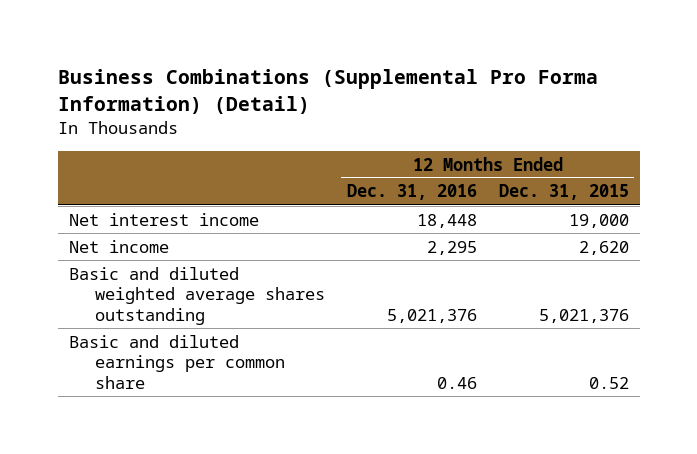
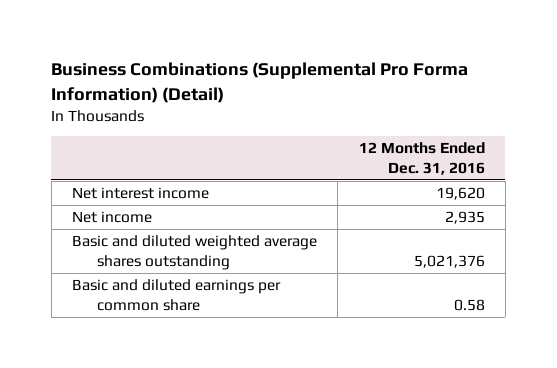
[498,184,629,201] Dec. 31, 2015 -> none
[416,213,477,228] 18,448 -> [435,187,485,201] 19,620
[426,240,477,255] 2,295 -> [444,211,485,225] 2,935
[436,377,477,390] 0.46 -> [453,298,485,311] 0.58

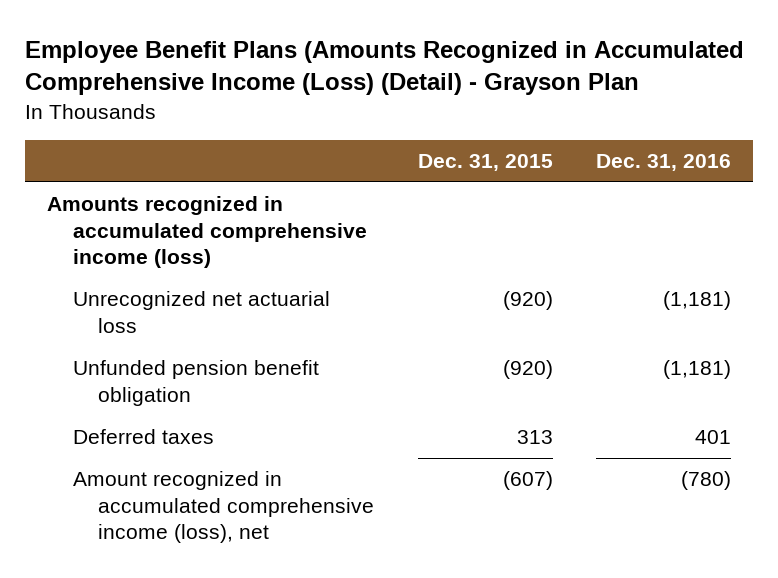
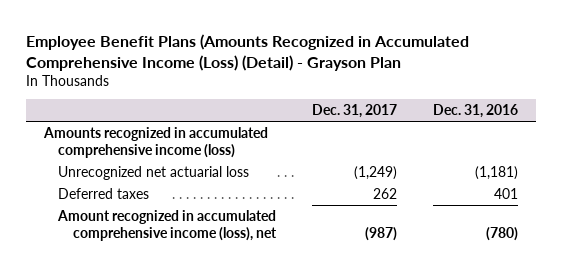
[417,154,553,172] Dec. 31, 2015 -> none
none -> [312,104,398,119] Dec. 31, 2017
[72,360,319,406] Unfunded pension benefit obligation -> none

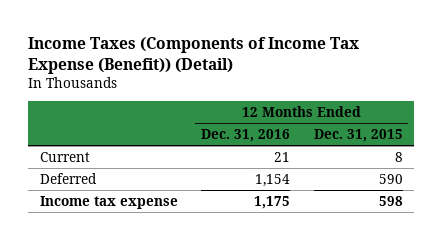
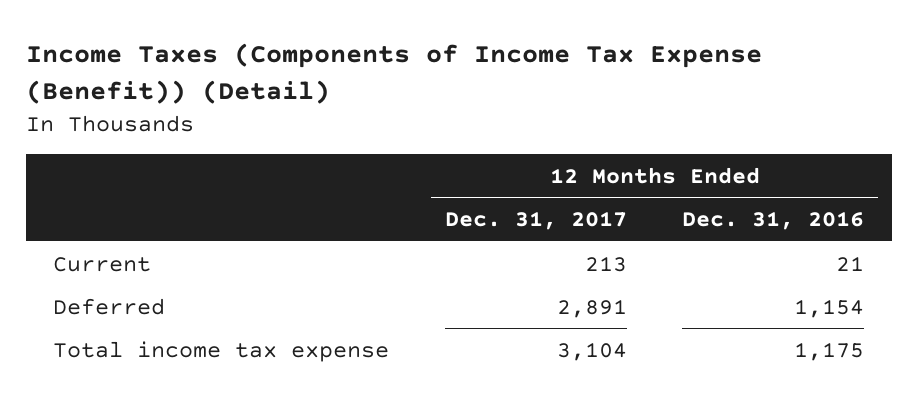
[313,128,403,142] Dec. 31, 2015 -> none
none -> [444,211,627,231] Dec. 31, 2017
[39,195,178,209] Income tax expense -> [53,340,390,362] Total income tax expense

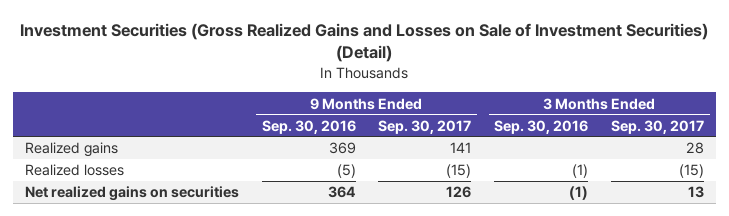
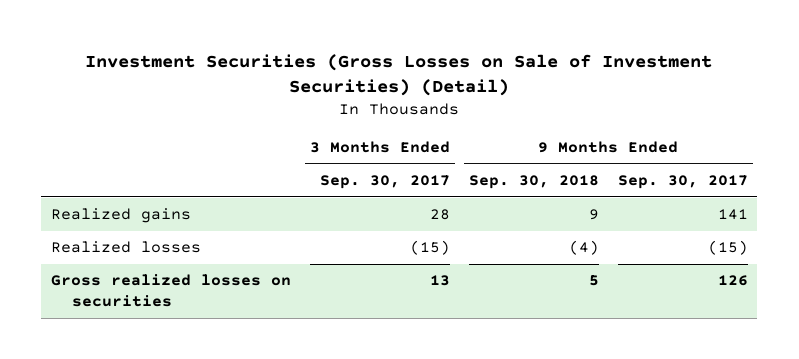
[20,22,709,63] Investment Securities (Gross Realized Gains and Losses on Sale of Investment Securities) (Detail) -> [85,53,713,96] Investment Securities (Gross Losses on Sale of Investment Securities) (Detail)
[261,119,356,134] Sep. 30, 2016 -> none
[494,119,589,134] Sep. 30, 2016 -> none
none -> [468,175,599,190] Sep. 30, 2018
[24,186,239,202] Net realized gains on securities -> [50,274,291,308] Gross realized losses on securities

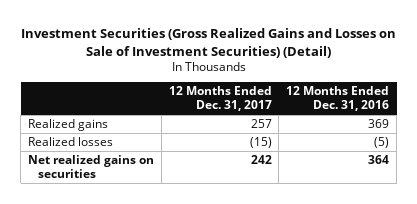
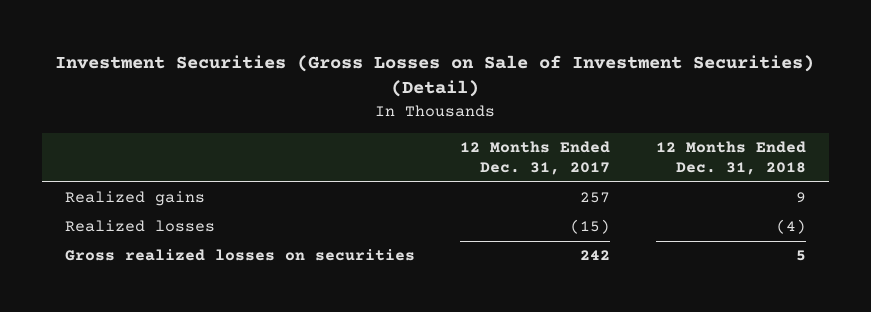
[20,28,396,58] Investment Securities (Gross Realized Gains and Losses on Sale of Investment Securities) (Detail) -> [55,54,815,98] Investment Securities (Gross Losses on Sale of Investment Securities) (Detail)
[286,86,390,112] 12 Months Ended Dec. 31, 2016 -> none
none -> [656,140,807,176] 12 Months Ended Dec. 31, 2018
[27,155,154,179] Net realized gains on securities -> [64,249,415,262] Gross realized losses on securities

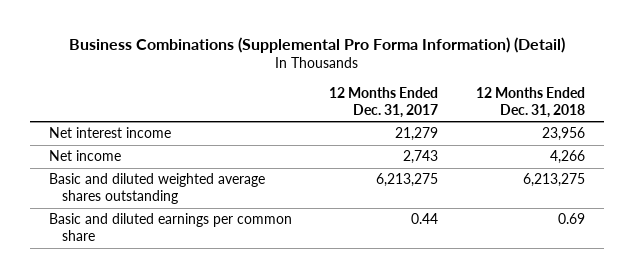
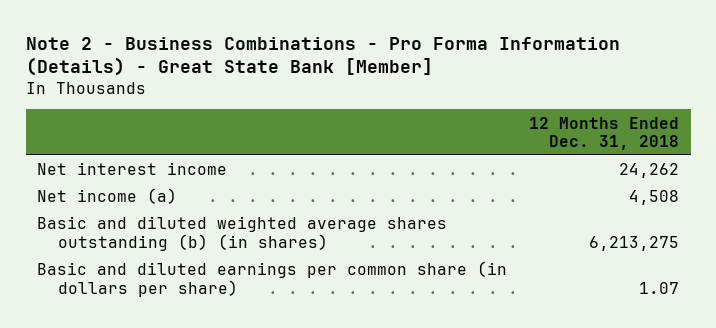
[68,37,565,54] Business Combinations (Supplemental Pro Forma Information) (Detail) -> [25,36,620,77] Note 2 - Business Combinations - Pro Forma Information (Details) - Great State Bank [Member]
[329,86,439,118] 12 Months Ended Dec. 31, 2017 -> none
[542,127,586,142] 23,956 -> [619,163,680,179] 24,262
[48,150,121,162] Net income -> [37,188,178,205] Net income (a)
[550,150,586,165] 4,266 -> [629,190,680,206] 4,508
[48,173,265,204] Basic and diluted weighted average shares outstanding -> [37,216,448,251] Basic and diluted weighted average shares outstanding (b) (in shares)
[48,213,292,241] Basic and diluted earnings per common share -> [37,261,508,297] Basic and diluted earnings per common share (in dollars per share)
[558,213,586,225] 0.69 -> [639,281,680,294] 1.07

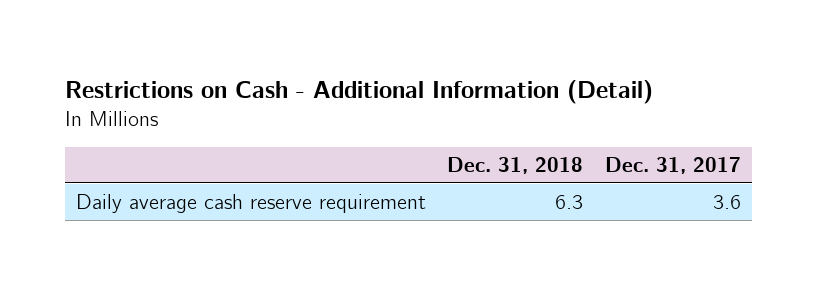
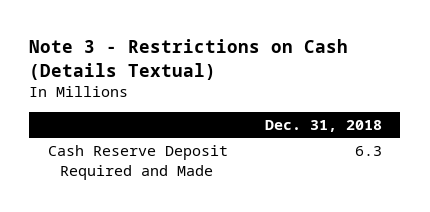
[65,79,654,104] Restrictions on Cash - Additional Information (Detail) -> [29,38,349,80] Note 3 - Restrictions on Cash (Details Textual)
[604,156,741,174] Dec. 31, 2017 -> none
[75,194,426,214] Daily average cash reserve requirement -> [47,144,228,180] Cash Reserve Deposit Required and Made

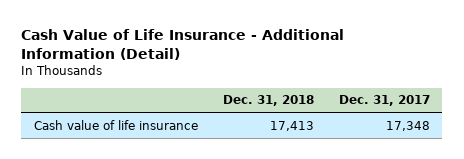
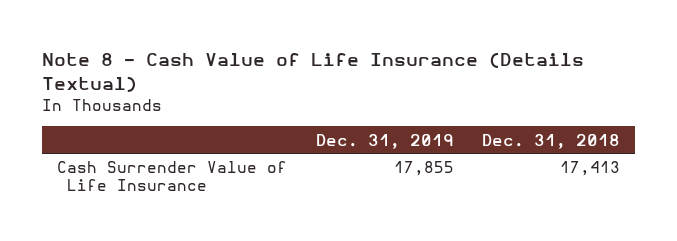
[21,29,345,61] Cash Value of Life Insurance - Additional Information (Detail) -> [42,51,585,92] Note 8 - Cash Value of Life Insurance (Details Textual)
[338,95,430,107] Dec. 31, 2017 -> none
none -> [315,133,454,149] Dec. 31, 2019
[33,119,198,130] Cash value of life insurance -> [56,161,287,192] Cash Surrender Value of Life Insurance

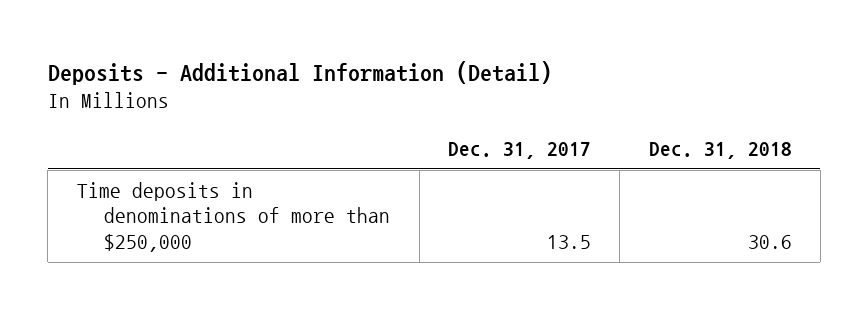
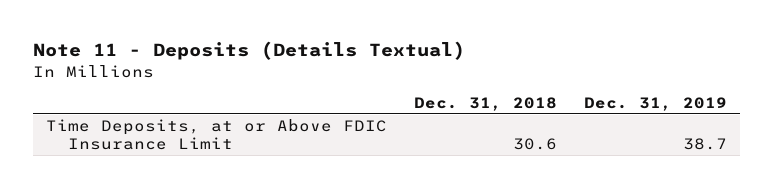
[47,60,552,85] Deposits - Additional Information (Detail) -> [32,41,465,61] Note 11 - Deposits (Details Textual)
[448,142,592,160] Dec. 31, 2017 -> none
none -> [584,97,728,112] Dec. 31, 2019
[76,181,391,252] Time deposits in denominations of more than $250,000 -> [46,119,388,151] Time Deposits, at or Above FDIC Insurance Limit

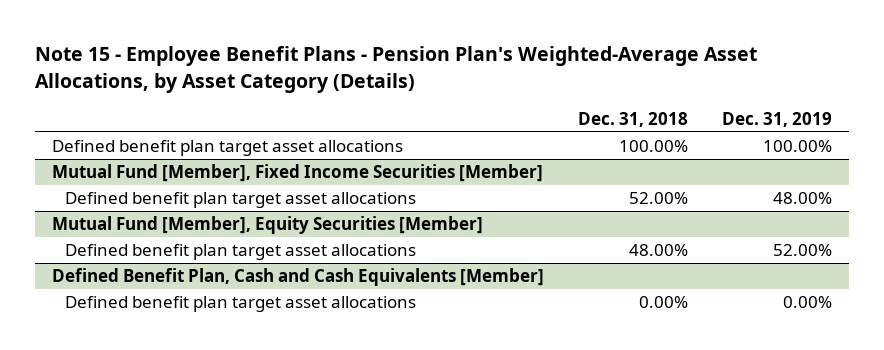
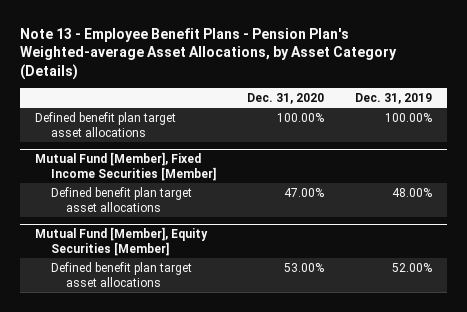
[34,46,757,94] Note 15 - Employee Benefit Plans - Pension Plan's Weighted-Average Asset Allocations, by Asset Category (Details) -> [19,27,397,81] Note 13 - Employee Benefit Plans - Pension Plan's Weighted-average Asset Allocations, by Asset Category (Details)
[577,111,688,127] Dec. 31, 2018 -> none
none -> [246,93,324,105] Dec. 31, 2020
[51,268,544,287] Defined Benefit Plan, Cash and Cash Equivalents [Member] -> none
[64,296,416,313] Defined benefit plan target asset allocations -> none

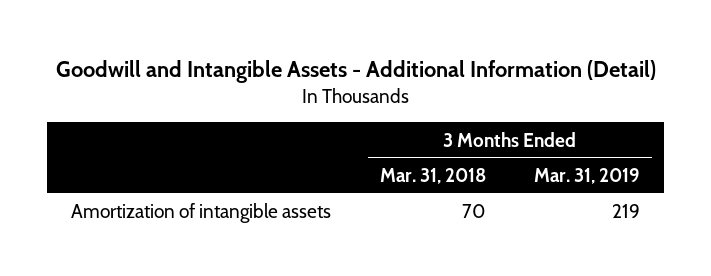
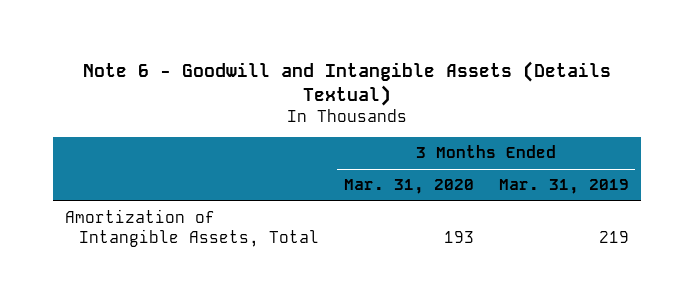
[55,60,656,84] Goodwill and Intangible Assets - Additional Information (Detail) -> [83,60,612,106] Note 6 - Goodwill and Intangible Assets (Details Textual)
[379,167,486,184] Mar. 31, 2018 -> none
none -> [343,179,474,195] Mar. 31, 2020
[71,203,332,224] Amortization of intangible assets -> [65,209,319,248] Amortization of Intangible Assets, Total

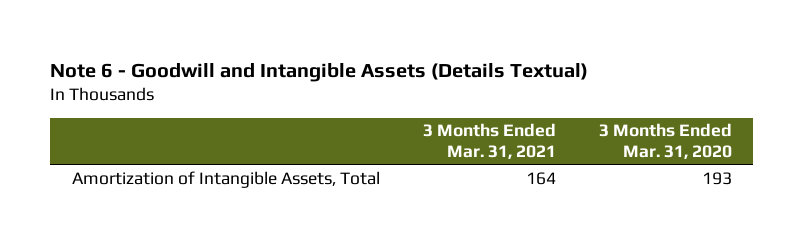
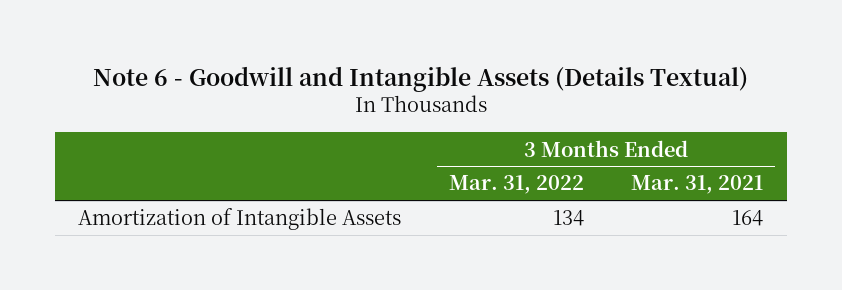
[598,123,732,159] 3 Months Ended Mar. 31, 2020 -> none
none -> [448,175,584,195] Mar. 31, 2022
[71,170,380,188] Amortization of Intangible Assets, Total -> [78,208,402,231] Amortization of Intangible Assets

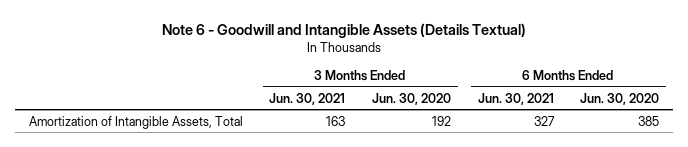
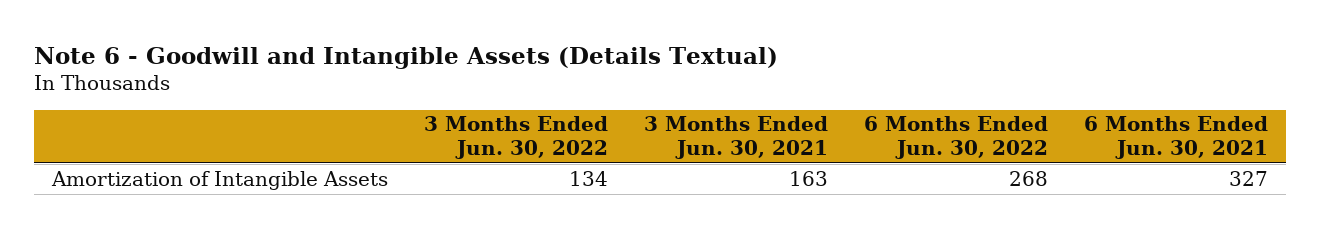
[371,92,451,105] Jun. 30, 2020 -> none
[580,92,660,105] Jun. 30, 2020 -> none
none -> [423,116,608,160] 3 Months Ended Jun. 30, 2022
none -> [863,116,1048,160] 6 Months Ended Jun. 30, 2022
[28,115,243,129] Amortization of Intangible Assets, Total -> [50,170,388,190] Amortization of Intangible Assets

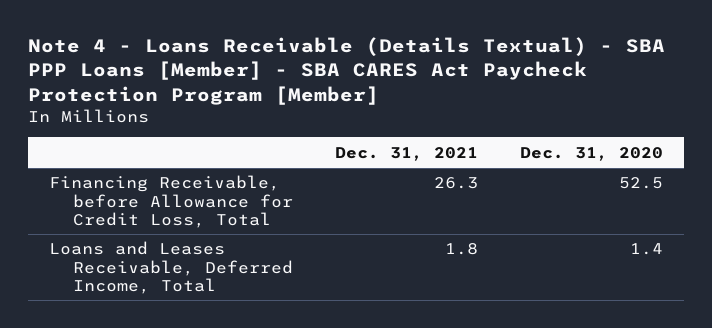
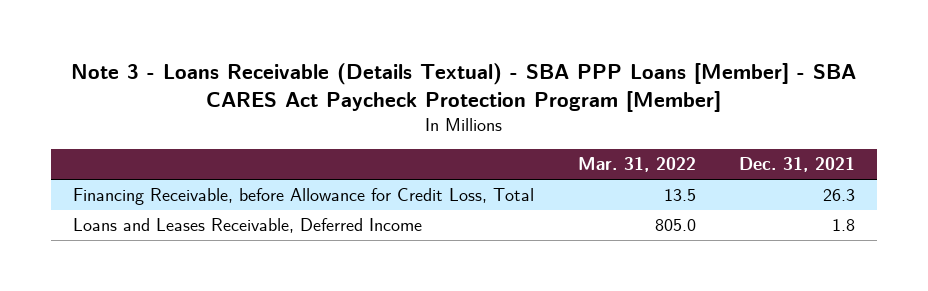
[27,37,665,105] Note 4 - Loans Receivable (Details Textual) - SBA PPP Loans [Member] - SBA CARES Act Paycheck Protection Program [Member] -> [71,62,857,112] Note 3 - Loans Receivable (Details Textual) - SBA PPP Loans [Member] - SBA CARES Act Paycheck Protection Program [Member]
[519,146,663,161] Dec. 31, 2020 -> none
none -> [577,157,696,173] Mar. 31, 2022
[48,241,294,295] Loans and Leases Receivable, Deferred Income, Total -> [72,218,422,234] Loans and Leases Receivable, Deferred Income

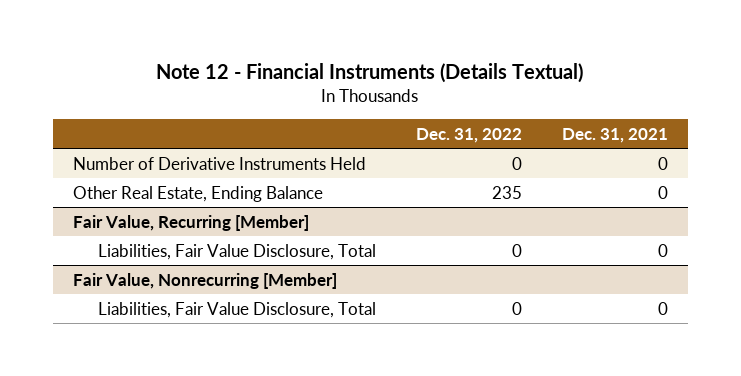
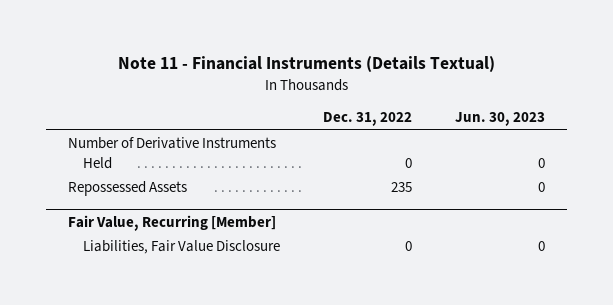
[156,63,584,84] Note 12 - Financial Instruments (Details Textual) -> [117,56,495,73] Note 11 - Financial Instruments (Details Textual)
[561,127,668,143] Dec. 31, 2021 -> none
none -> [455,112,546,127] Jun. 30, 2023
[73,185,324,202] Other Real Estate, Ending Balance -> [67,181,187,197] Repossessed Assets
[73,272,338,289] Fair Value, Nonrecurring [Member] -> none
[97,301,376,318] Liabilities, Fair Value Disclosure, Total -> none
[97,243,376,260] Liabilities, Fair Value Disclosure, Total -> [82,240,280,255] Liabilities, Fair Value Disclosure

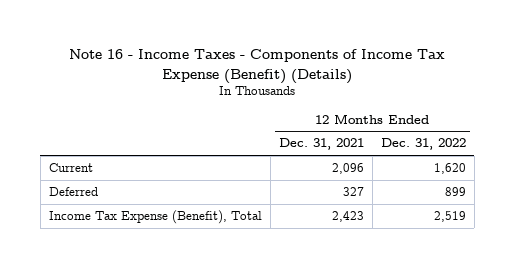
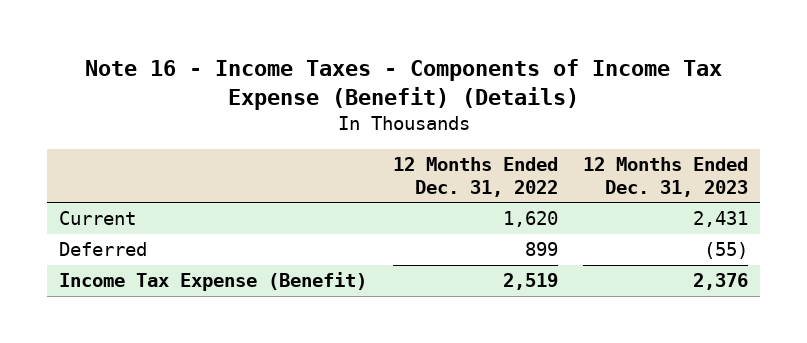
[278,138,364,151] Dec. 31, 2021 -> none
none -> [582,157,748,197] 12 Months Ended Dec. 31, 2023
[48,210,262,225] Income Tax Expense (Benefit), Total -> [59,272,368,292] Income Tax Expense (Benefit)

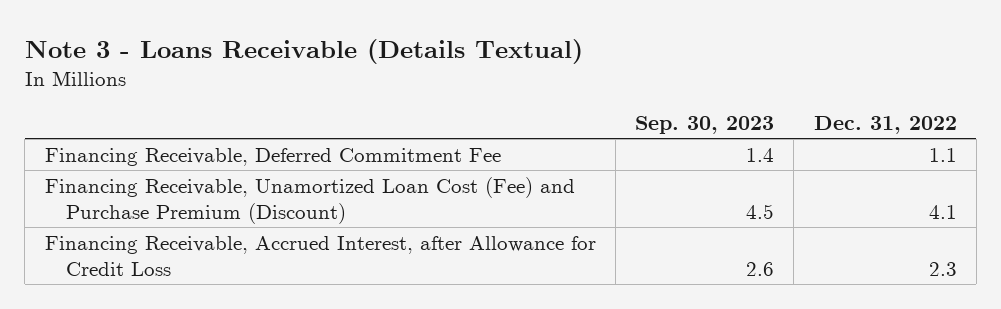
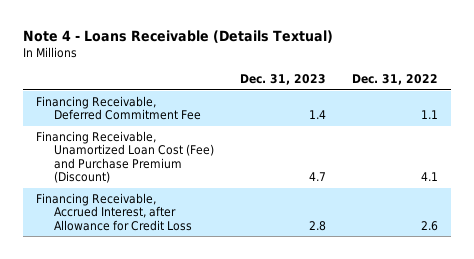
[24,38,583,64] Note 3 - Loans Receivable (Details Textual) -> [23,30,334,44] Note 4 - Loans Receivable (Details Textual)
[635,116,775,135] Sep. 30, 2023 -> none
none -> [240,74,327,86] Dec. 31, 2023
[928,261,957,276] 2.3 -> [421,220,439,231] 2.6

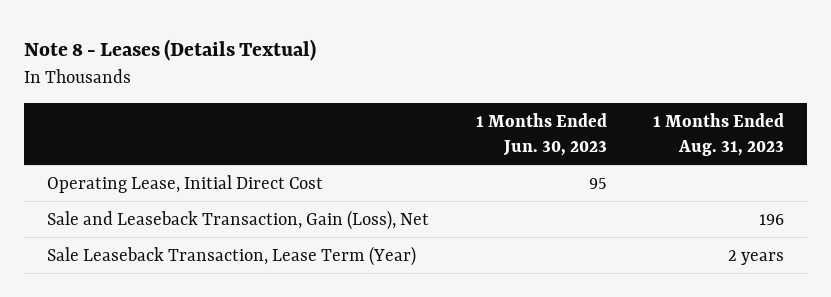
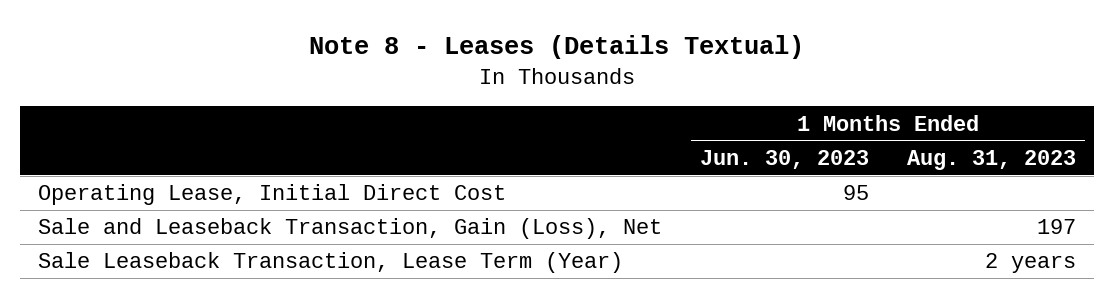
[758,213,784,225] 196 -> [1036,219,1076,235] 197

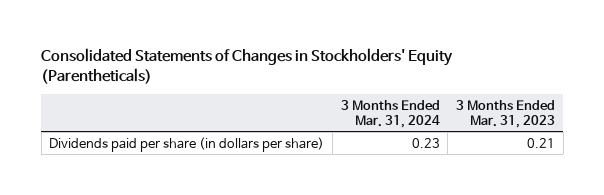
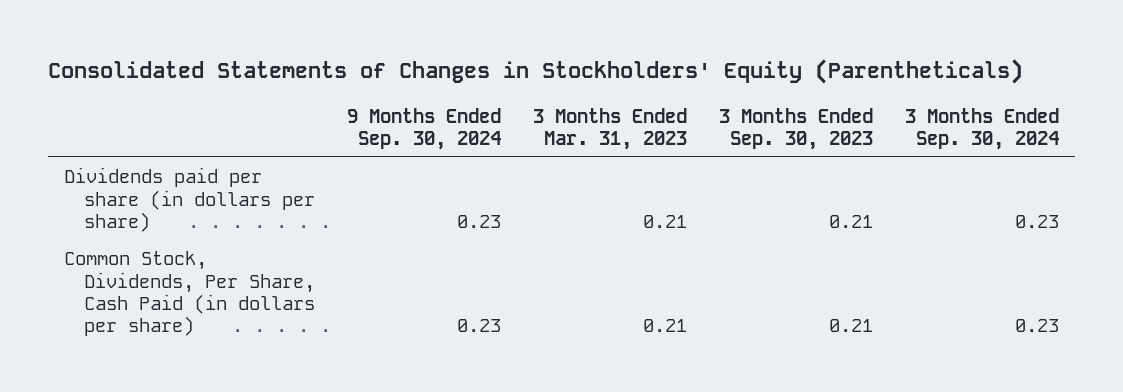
[340,99,440,128] 3 Months Ended Mar. 31, 2024 -> none
none -> [347,107,502,151] 9 Months Ended Sep. 30, 2024
none -> [718,107,873,151] 3 Months Ended Sep. 30, 2023
none -> [904,107,1059,151] 3 Months Ended Sep. 30, 2024
none -> [64,251,316,337] Common Stock, Dividends, Per Share, Cash Paid (in dollars per share)

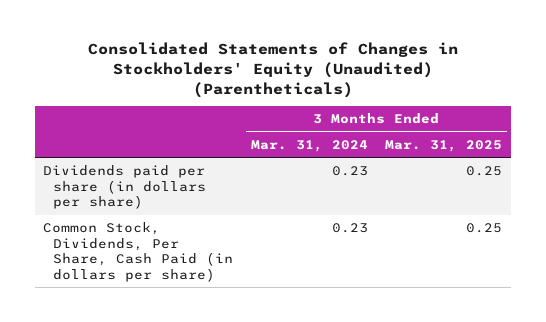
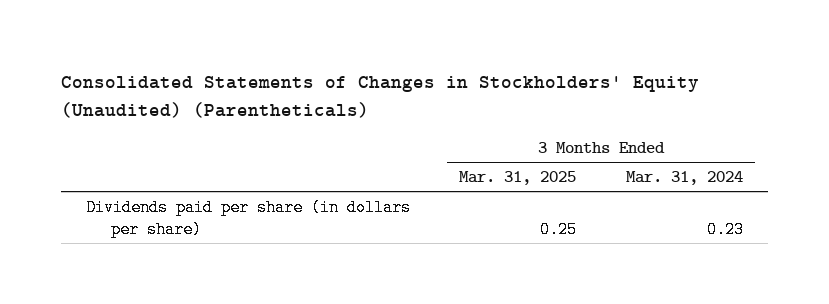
[43,222,234,282] Common Stock, Dividends, Per Share, Cash Paid (in dollars per share) -> none

